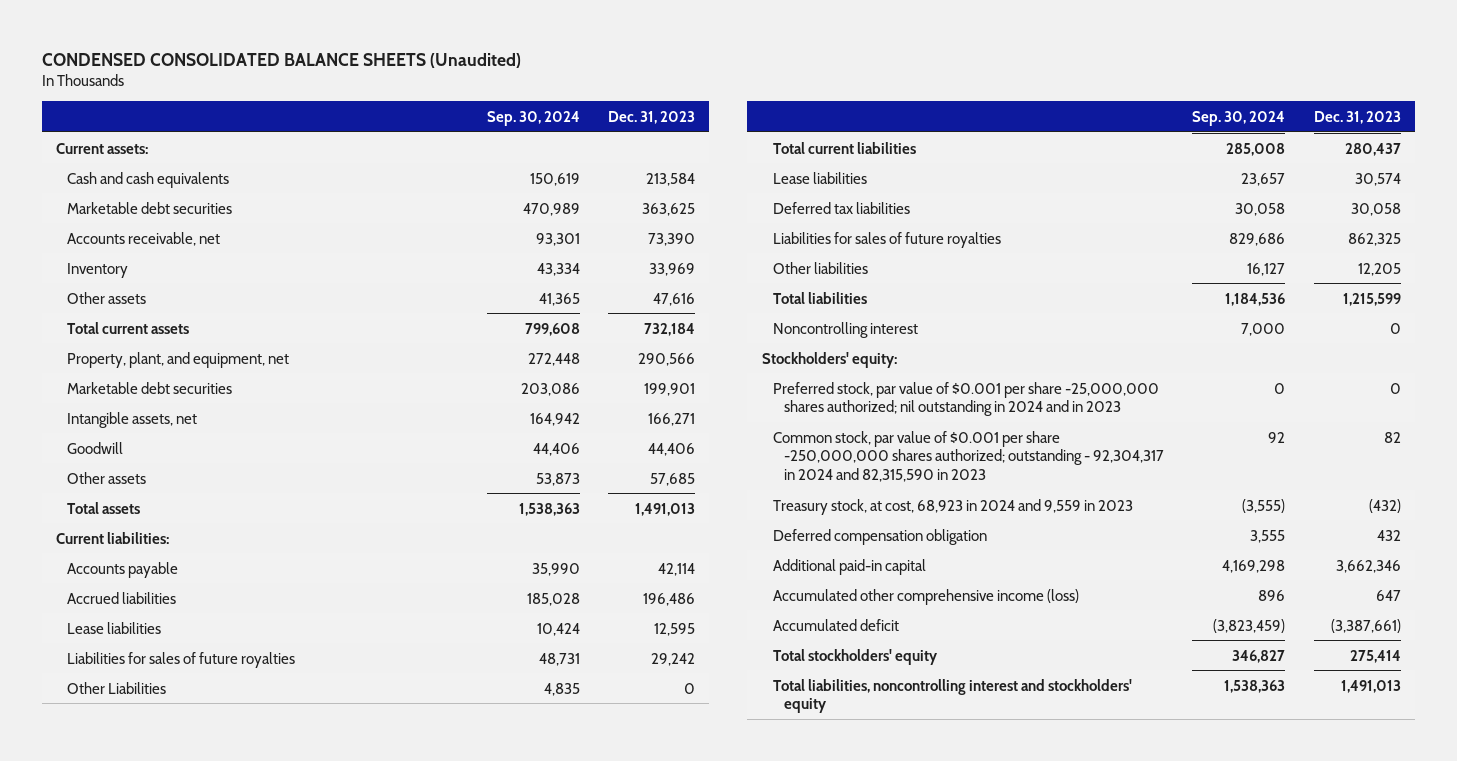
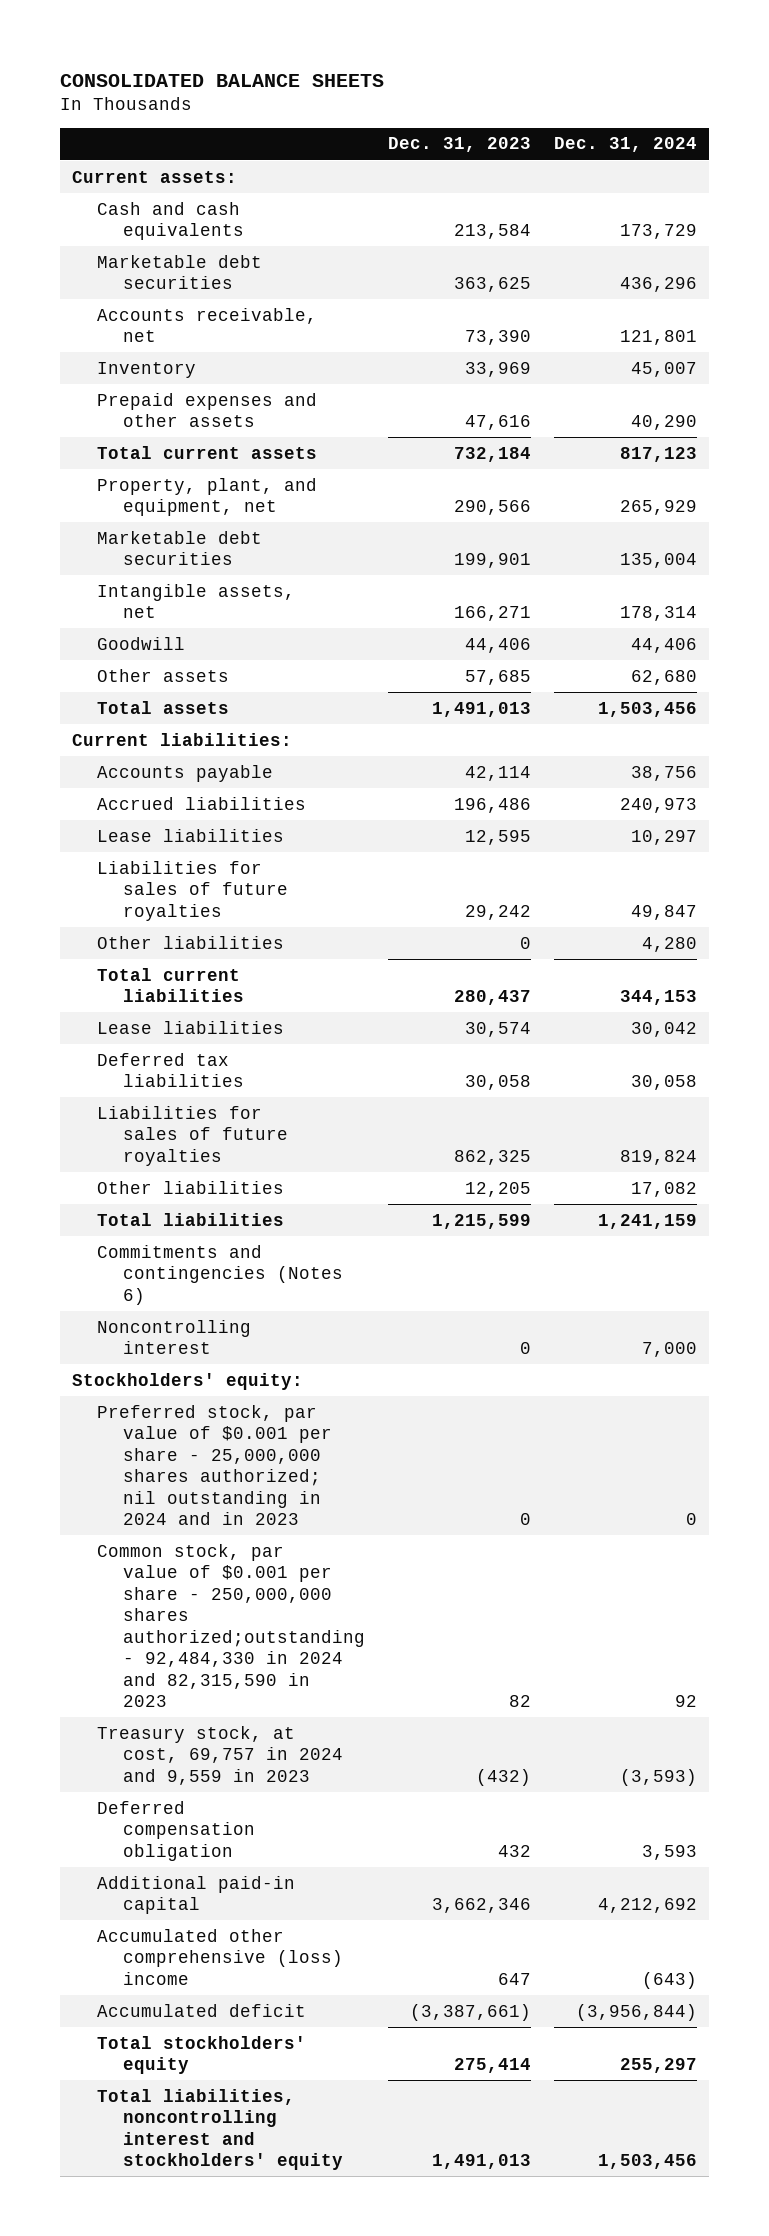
[41,52,521,68] CONDENSED CONSOLIDATED BALANCE SHEETS (Unaudited) -> [60,74,385,88] CONSOLIDATED BALANCE SHEETS
[486,110,580,126] Sep. 30, 2024 -> none
none -> [554,137,698,153] Dec. 31, 2024
[67,291,147,304] Other assets -> [97,392,318,428] Prepaid expenses and other assets
[67,681,167,694] Other Liabilities -> [97,935,285,949] Other liabilities
none -> [97,1244,343,1305] Commitments and contingencies (Notes 6)
[772,381,1159,417] Preferred stock, par value of $0.001 per share -25,000,000 shares authorized; nil outstanding in 2024 and in 2023 -> [97,1404,332,1526] Preferred stock, par value of $0.001 per share - 25,000,000 shares authorized; nil outstanding in 2024 and in 2023
[772,430,1165,483] Common stock, par value of $0.001 per share -250,000,000 shares authorized; outstanding - 92,304,317 in 2024 and 82,315,590 in 2023 -> [97,1543,365,1708] Common stock, par value of $0.001 per share - 250,000,000 shares authorized;outstanding - 92,484,330 in 2024 and 82,315,590 in 2023
[772,498,1133,515] Treasury stock, at cost, 68,923 in 2024 and 9,559 in 2023 -> [97,1725,343,1785] Treasury stock, at cost, 69,757 in 2024 and 9,559 in 2023
[772,588,1079,605] Accumulated other comprehensive income (loss) -> [97,1928,343,1985] Accumulated other comprehensive (loss) income

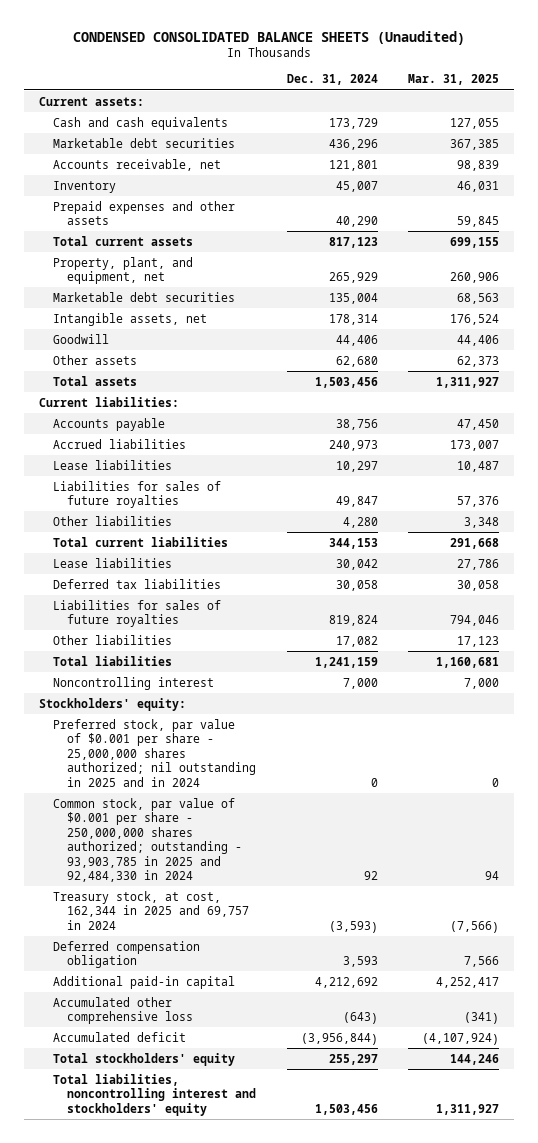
[60,74,385,88] CONSOLIDATED BALANCE SHEETS -> [72,30,465,45] CONDENSED CONSOLIDATED BALANCE SHEETS (Unaudited)
[387,137,531,153] Dec. 31, 2023 -> none
none -> [407,74,499,86] Mar. 31, 2025
[97,1244,343,1305] Commitments and contingencies (Notes 6) -> none
[97,1404,332,1526] Preferred stock, par value of $0.001 per share - 25,000,000 shares authorized; nil outstanding in 2024 and in 2023 -> [53,718,257,787] Preferred stock, par value of $0.001 per share - 25,000,000 shares authorized; nil outstanding in 2025 and in 2024
[97,1543,365,1708] Common stock, par value of $0.001 per share - 250,000,000 shares authorized;outstanding - 92,484,330 in 2024 and 82,315,590 in 2023 -> [53,797,243,883] Common stock, par value of $0.001 per share - 250,000,000 shares authorized; outstanding - 93,903,785 in 2025 and 92,484,330 in 2024
[97,1725,343,1785] Treasury stock, at cost, 69,757 in 2024 and 9,559 in 2023 -> [53,890,250,930] Treasury stock, at cost, 162,344 in 2025 and 69,757 in 2024
[97,1928,343,1985] Accumulated other comprehensive (loss) income -> [53,996,194,1025] Accumulated other comprehensive loss

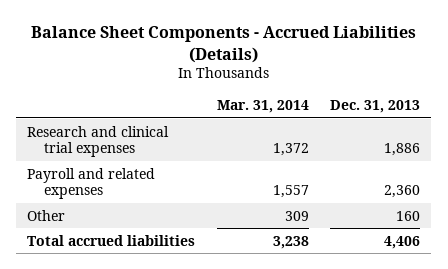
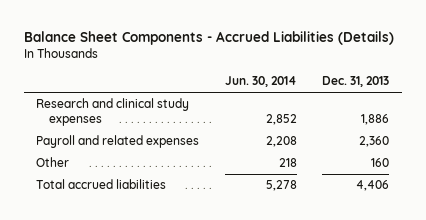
[216,99,309,113] Mar. 31, 2014 -> none
none -> [224,76,297,88] Jun. 30, 2014
[27,125,170,158] Research and clinical trial expenses -> [36,98,190,127] Research and clinical study expenses

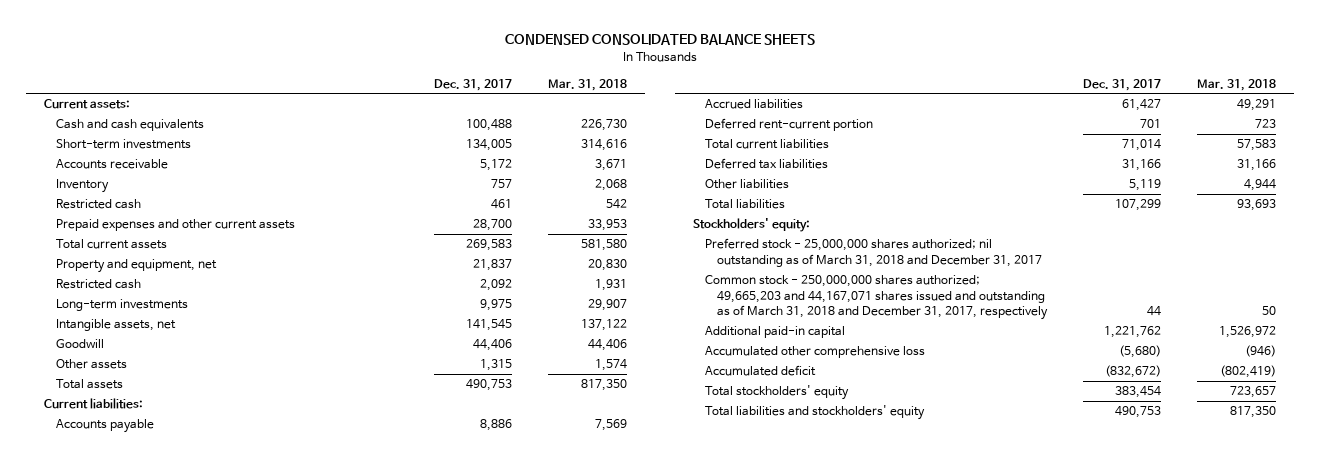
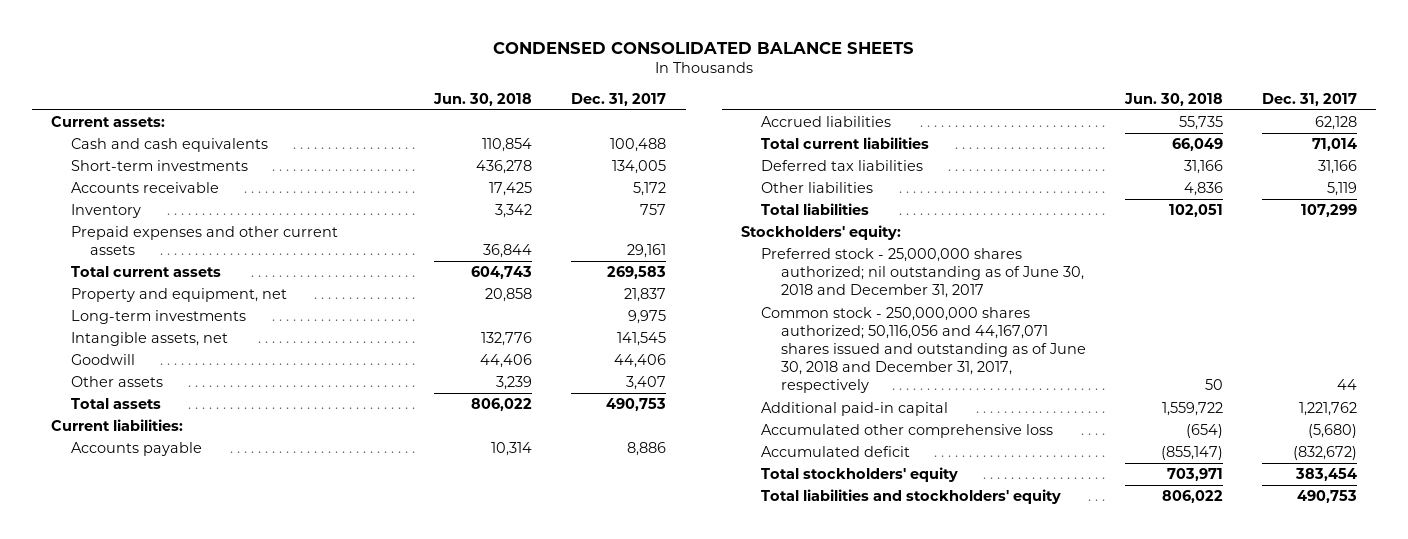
[547,78,627,91] Mar. 31, 2018 -> none
none -> [433,92,533,106] Jun. 30, 2018
[55,199,141,210] Restricted cash -> none
[472,219,512,232] 28,700 -> [627,244,667,259] 29,161
[55,279,141,290] Restricted cash -> none
[479,359,512,372] 1,315 -> [626,376,667,391] 3,407
[705,118,874,132] Deferred rent-current portion -> none
[1122,99,1162,112] 61,427 -> [1314,116,1357,131] 62,128
[705,238,1043,267] Preferred stock - 25,000,000 shares authorized; nil outstanding as of March 31, 2018 and December 31, 2017 -> [760,248,1084,299] Preferred stock - 25,000,000 shares authorized; nil outstanding as of June 30, 2018 and December 31, 2017
[705,275,1049,321] Common stock - 250,000,000 shares authorized; 49,665,203 and 44,167,071 shares issued and outstanding as of March 31, 2018 and December 31, 2017, respectively -> [760,307,1086,394] Common stock - 250,000,000 shares authorized; 50,116,056 and 44,167,071 shares issued and outstanding as of June 30, 2018 and December 31, 2017, respectively

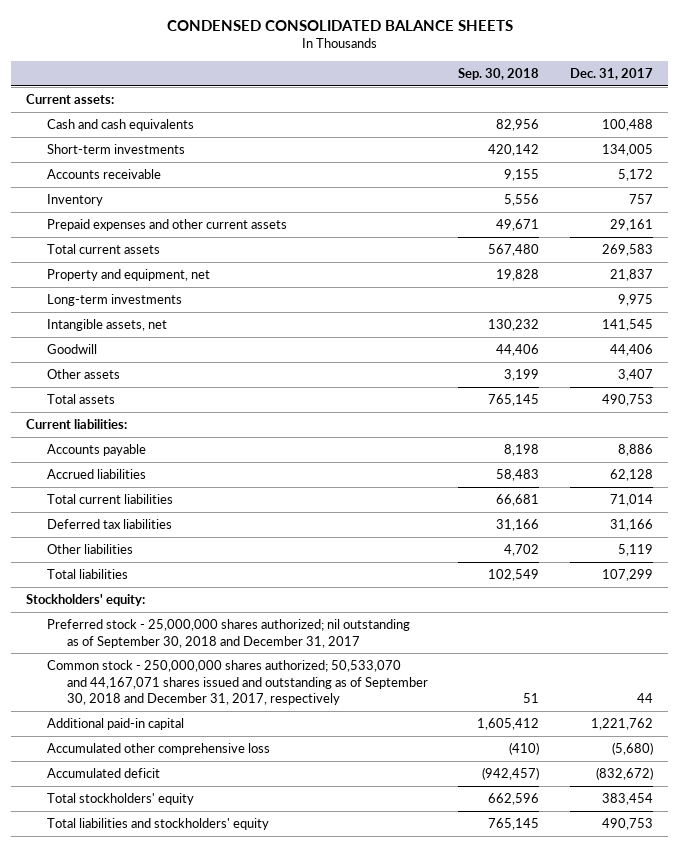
[433,92,533,106] Jun. 30, 2018 -> none
none -> [458,68,540,81] Sep. 30, 2018
[760,248,1084,299] Preferred stock - 25,000,000 shares authorized; nil outstanding as of June 30, 2018 and December 31, 2017 -> [46,619,410,648] Preferred stock - 25,000,000 shares authorized; nil outstanding as of September 30, 2018 and December 31, 2017
[760,307,1086,394] Common stock - 250,000,000 shares authorized; 50,116,056 and 44,167,071 shares issued and outstanding as of June 30, 2018 and December 31, 2017, respectively -> [46,660,428,706] Common stock - 250,000,000 shares authorized; 50,533,070 and 44,167,071 shares issued and outstanding as of September 30, 2018 and December 31, 2017, respectively

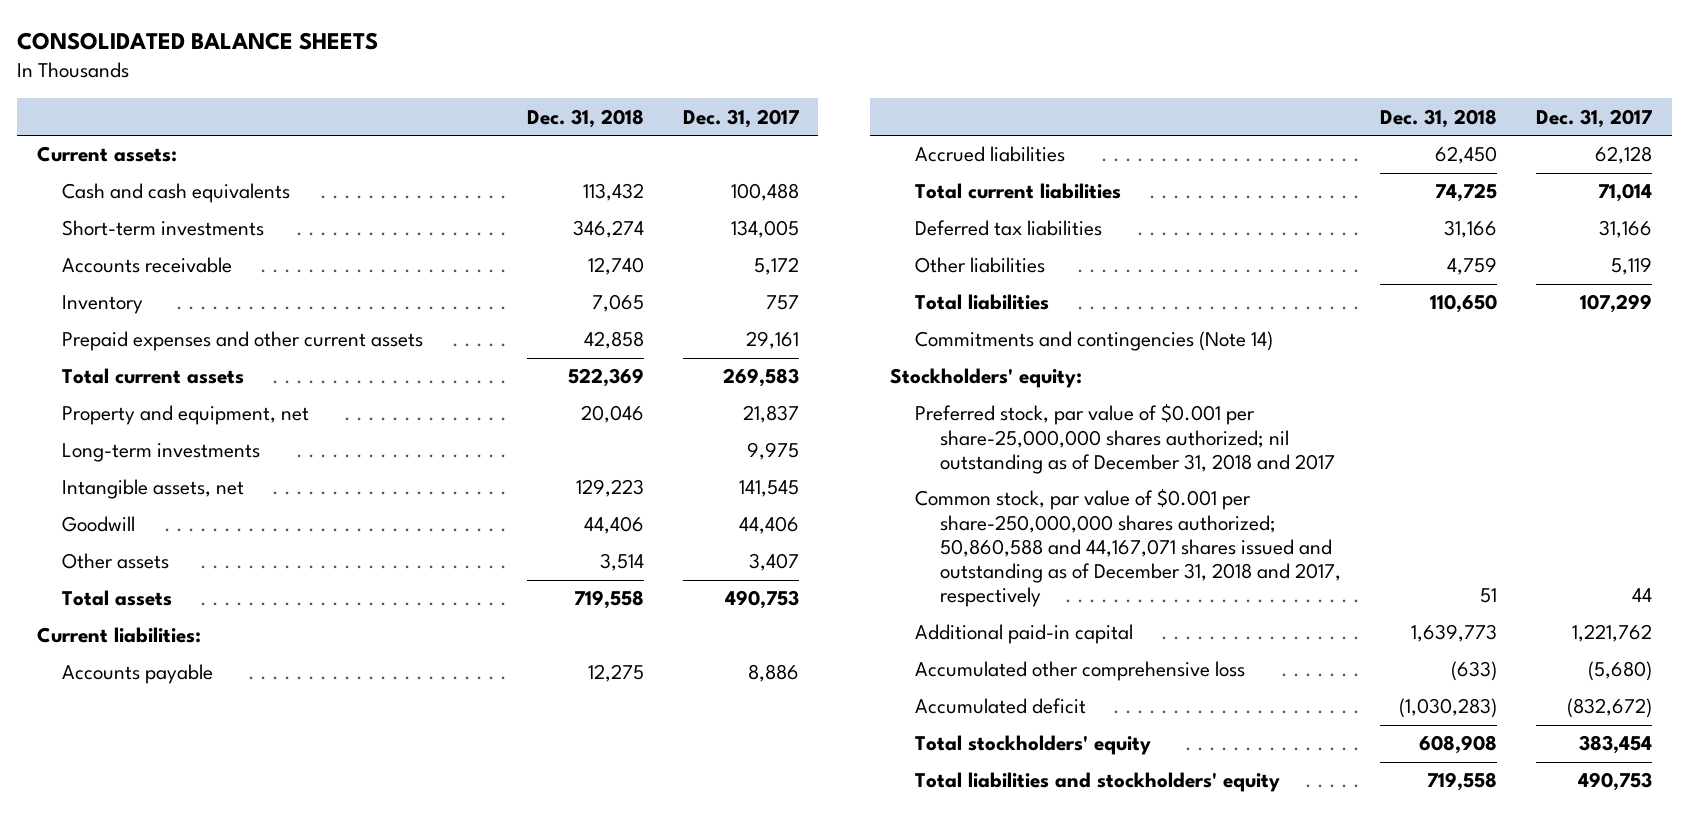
[166,20,513,32] CONDENSED CONSOLIDATED BALANCE SHEETS -> [17,32,379,51] CONSOLIDATED BALANCE SHEETS
[458,68,540,81] Sep. 30, 2018 -> none
none -> [526,108,644,128] Dec. 31, 2018
none -> [914,331,1273,352] Commitments and contingencies (Note 14)
[46,619,410,648] Preferred stock - 25,000,000 shares authorized; nil outstanding as of September 30, 2018 and December 31, 2017 -> [914,403,1335,474] Preferred stock, par value of $0.001 per share-25,000,000 shares authorized; nil outstanding as of December 31, 2018 and 2017
[46,660,428,706] Common stock - 250,000,000 shares authorized; 50,533,070 and 44,167,071 shares issued and outstanding as of September 30, 2018 and December 31, 2017, respectively -> [914,488,1341,608] Common stock, par value of $0.001 per share-250,000,000 shares authorized; 50,860,588 and 44,167,071 shares issued and outstanding as of December 31, 2018 and 2017, respectively

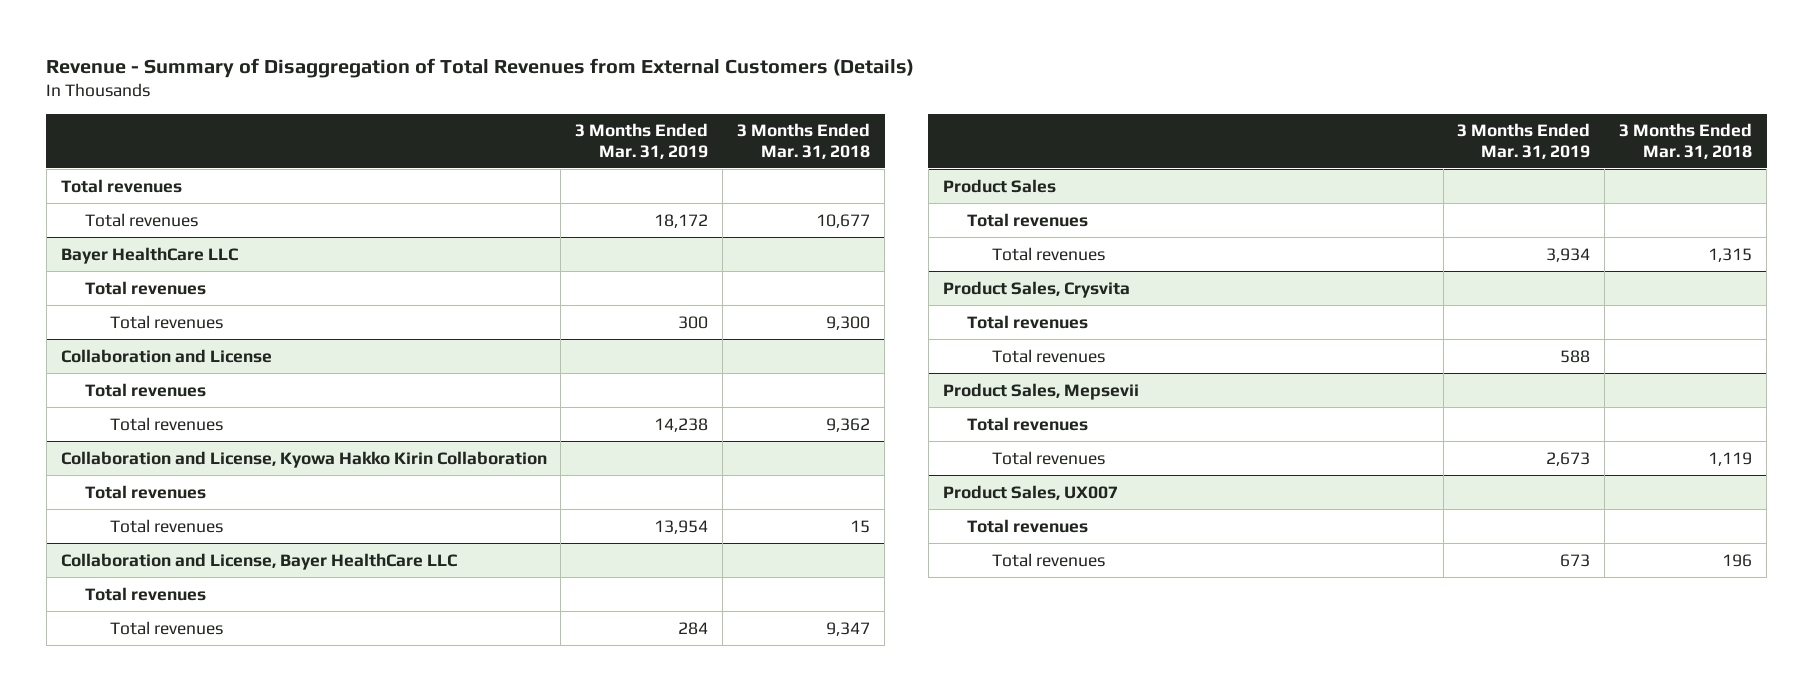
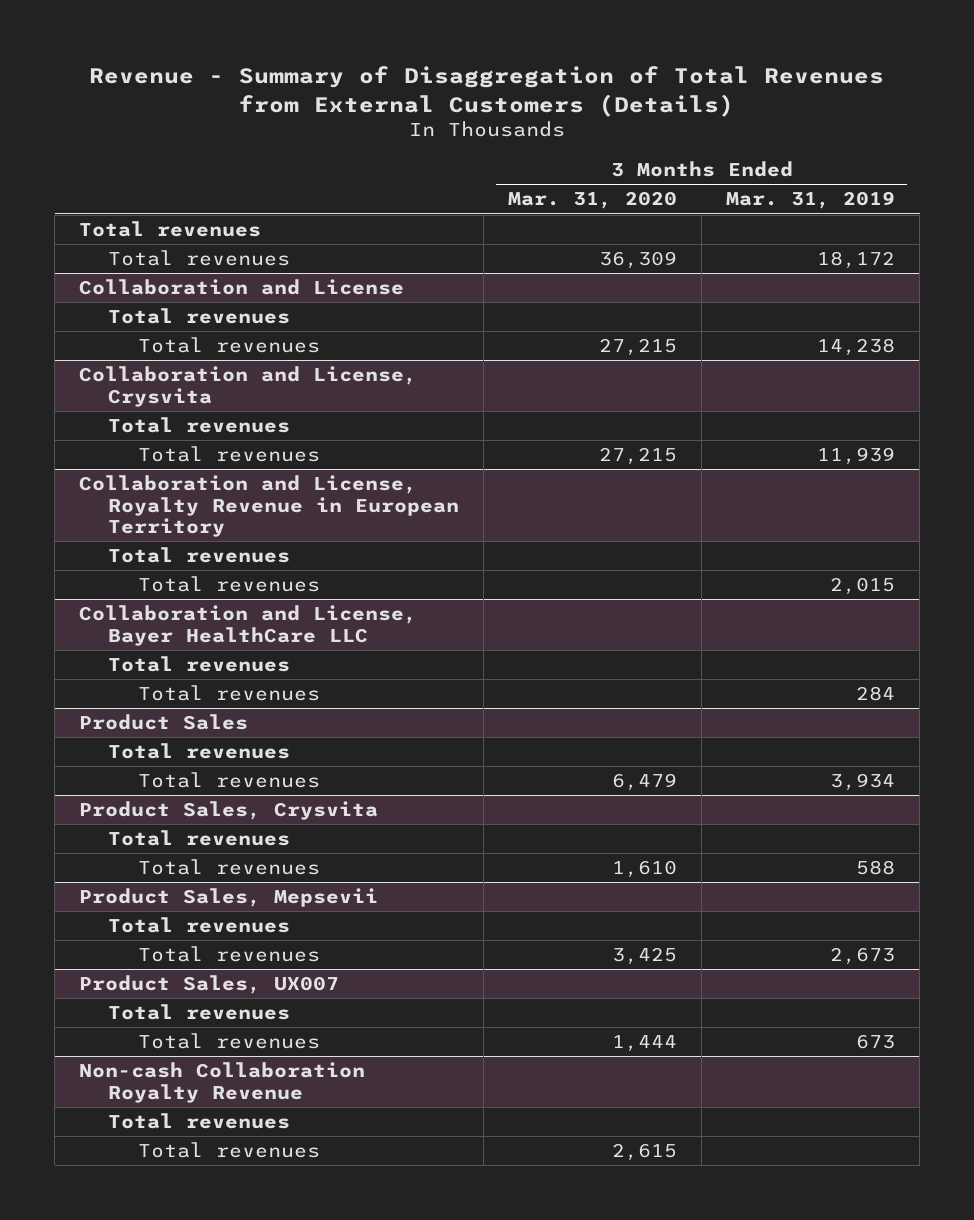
[737,123,871,159] 3 Months Ended Mar. 31, 2018 -> none
none -> [508,191,678,210] Mar. 31, 2020
[60,246,238,264] Bayer HealthCare LLC -> none
[85,280,207,295] Total revenues -> none
[110,314,224,329] Total revenues -> none
[60,450,547,468] Collaboration and License, Kyowa Hakko Kirin Collaboration -> none
none -> [79,366,418,407] Collaboration and License, Crysvita
[654,519,709,534] 13,954 -> [817,447,896,466] 11,939
none -> [79,475,460,538] Collaboration and License, Royalty Revenue in European Territory
none -> [108,547,291,564] Total revenues
none -> [137,576,320,593] Total revenues
none -> [79,1062,366,1103] Non-cash Collaboration Royalty Revenue
none -> [108,1113,291,1130] Total revenues
none -> [137,1142,320,1159] Total revenues

